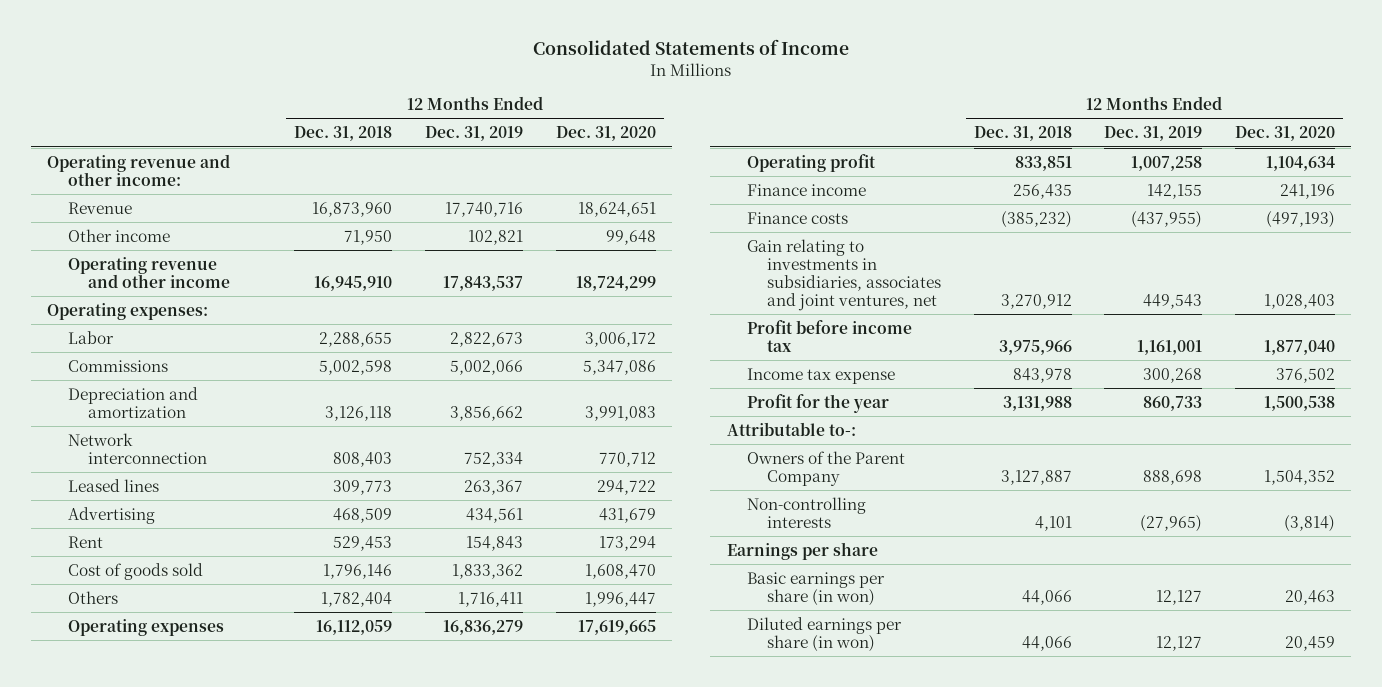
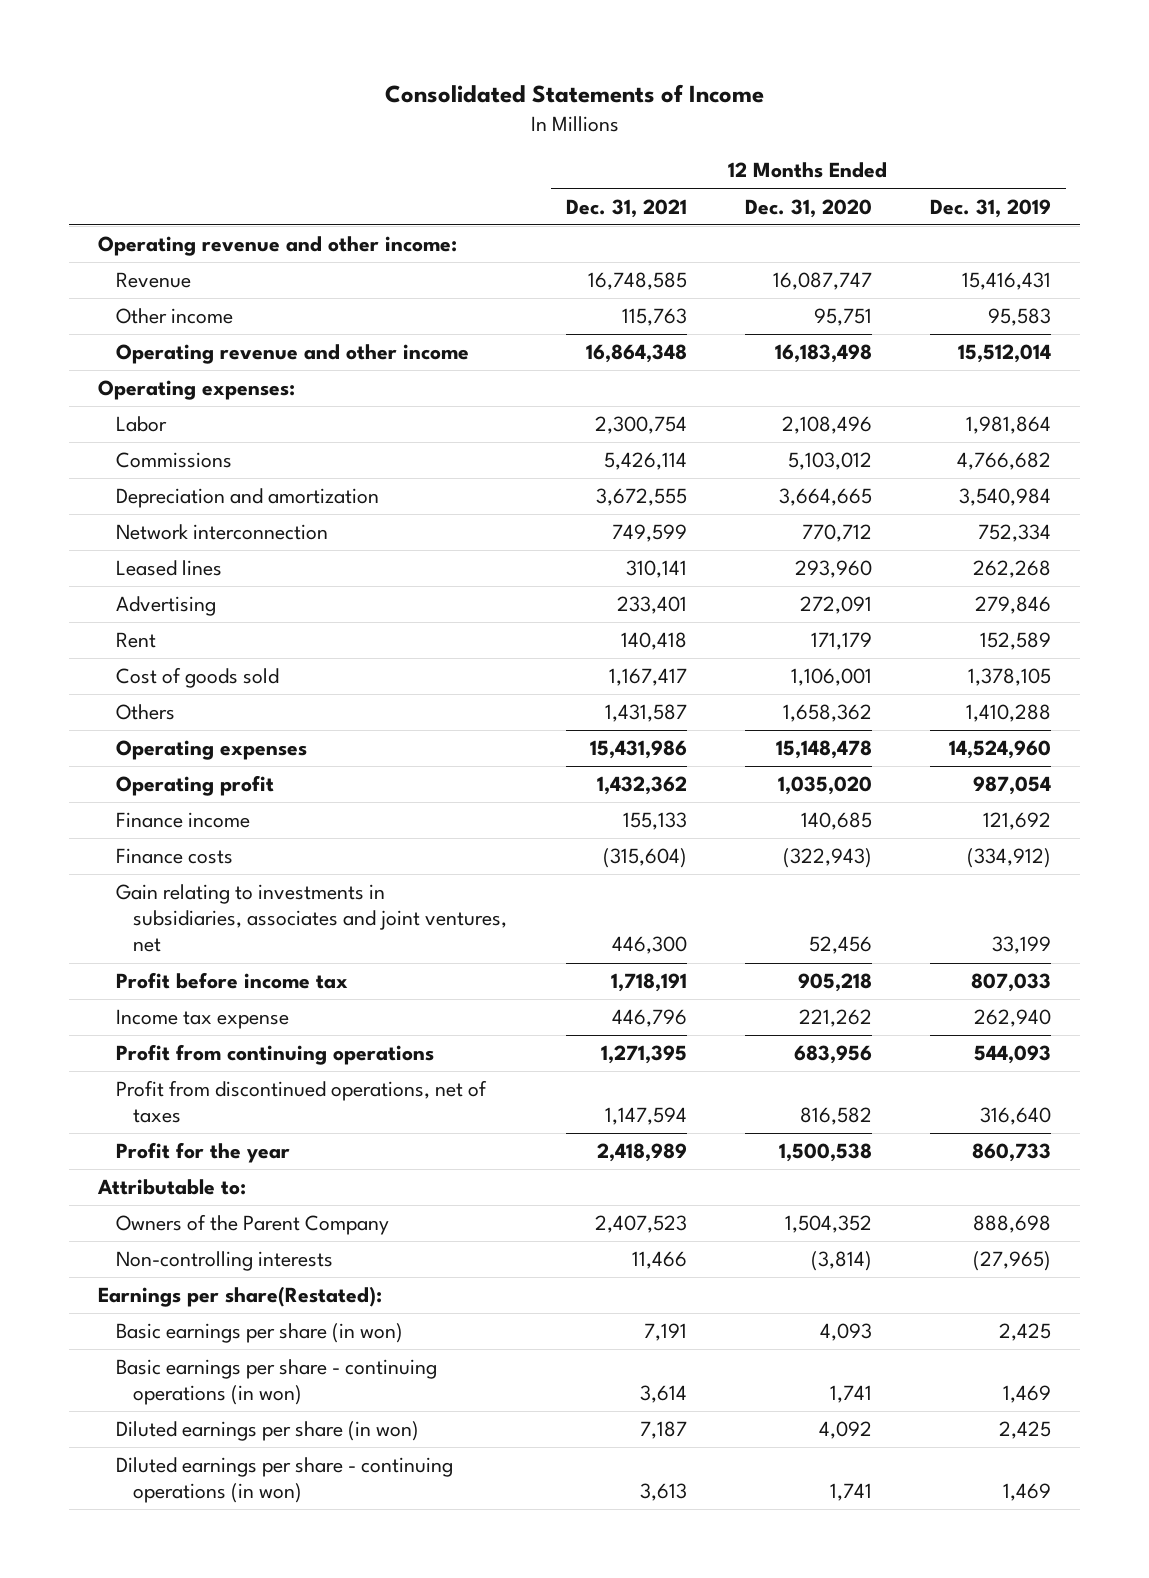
[294,126,393,142] Dec. 31, 2018 -> none
none -> [565,198,687,218] Dec. 31, 2021
[445,201,524,217] 17,740,716 -> [962,272,1052,291] 15,416,431
[577,201,656,217] 18,624,651 -> [772,272,872,291] 16,087,747
[468,229,524,245] 102,821 -> [988,308,1052,327] 95,583
[605,229,656,245] 99,648 -> [813,308,872,327] 95,751
[443,275,524,291] 17,843,537 -> [958,344,1052,364] 15,512,014
[575,275,656,291] 18,724,299 -> [774,344,872,364] 16,183,498
[450,331,524,347] 2,822,673 -> [966,416,1052,435] 1,981,864
[584,331,656,347] 3,006,172 -> [781,416,872,435] 2,108,496
[450,359,524,375] 5,002,066 -> [957,452,1052,471] 4,766,682
[582,359,656,375] 5,347,086 -> [787,452,872,471] 5,103,012
[450,405,524,421] 3,856,662 -> [959,488,1052,507] 3,540,984
[584,405,656,421] 3,991,083 -> [778,488,872,507] 3,664,665
[464,479,524,495] 263,367 -> [973,560,1052,579] 262,268
[596,479,656,495] 294,722 -> [794,560,872,579] 293,960
[466,507,524,523] 434,561 -> [975,596,1052,615] 279,846
[598,507,656,523] 431,679 -> [799,596,872,615] 272,091
[466,535,524,551] 154,843 -> [980,632,1052,651] 152,589
[598,535,656,551] 173,294 -> [810,632,872,651] 171,179
[452,563,524,579] 1,833,362 -> [968,668,1052,687] 1,378,105
[584,563,656,579] 1,608,470 -> [790,668,872,687] 1,106,001
[458,591,524,607] 1,716,411 -> [966,704,1052,723] 1,410,288
[584,591,656,607] 1,996,447 -> [782,704,872,723] 1,658,362
[443,619,524,635] 16,836,279 -> [949,740,1052,760] 14,524,960
[577,619,656,635] 17,619,665 -> [775,740,872,760] 15,148,478
[1131,155,1203,171] 1,007,258 -> [973,776,1052,796] 987,054
[1266,155,1336,171] 1,104,634 -> [777,776,872,796] 1,035,020
[1147,183,1203,199] 142,155 -> [983,812,1052,831] 121,692
[1280,183,1336,199] 241,196 -> [800,812,872,831] 140,685
[1131,210,1203,228] (437,955) -> [967,848,1052,869] (334,912)
[1266,210,1336,228] (497,193) -> [782,848,872,869] (322,943)
[1143,293,1203,309] 449,543 -> [992,936,1052,955] 33,199
[1264,293,1336,309] 1,028,403 -> [808,936,872,955] 52,456
[1137,339,1203,355] 1,161,001 -> [971,973,1052,993] 807,033
[1264,339,1336,355] 1,877,040 -> [797,973,872,993] 905,218
[1143,367,1203,383] 300,268 -> [974,1009,1052,1028] 262,940
[1276,367,1336,383] 376,502 -> [798,1009,872,1028] 221,262
none -> [115,1044,434,1066] Profit from continuing operations
none -> [115,1080,487,1124] Profit from discontinued operations, net of taxes
[726,421,856,436] Attributable to-: -> [97,1179,247,1196] Attributable to:
[726,541,878,560] Earnings per share -> [98,1286,383,1308] Earnings per share(Restated):
[1156,589,1203,605] 12,127 -> [999,1323,1052,1342] 2,425
[1285,589,1336,605] 20,463 -> [819,1323,872,1342] 4,093
none -> [115,1359,437,1406] Basic earnings per share - continuing operations (in won)
[1156,635,1203,651] 12,127 -> [999,1421,1052,1440] 2,425
[1285,635,1336,651] 20,459 -> [818,1421,872,1440] 4,092
none -> [115,1457,453,1504] Diluted earnings per share - continuing operations (in won)

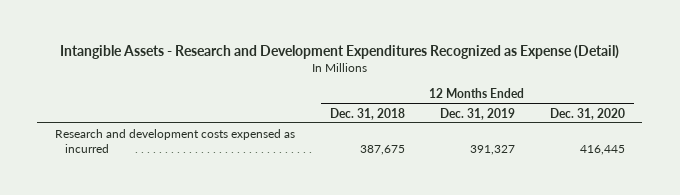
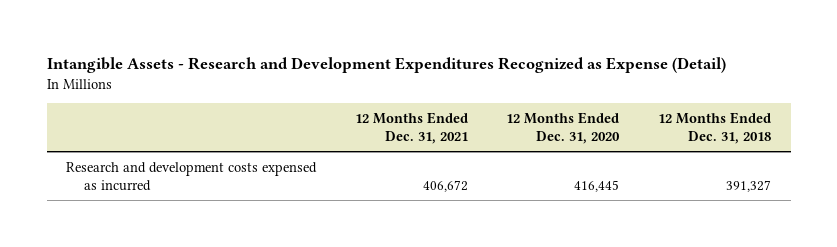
[439,107,515,120] Dec. 31, 2019 -> none
none -> [354,111,468,144] 12 Months Ended Dec. 31, 2021
[359,144,405,155] 387,675 -> [726,179,772,192] 391,327

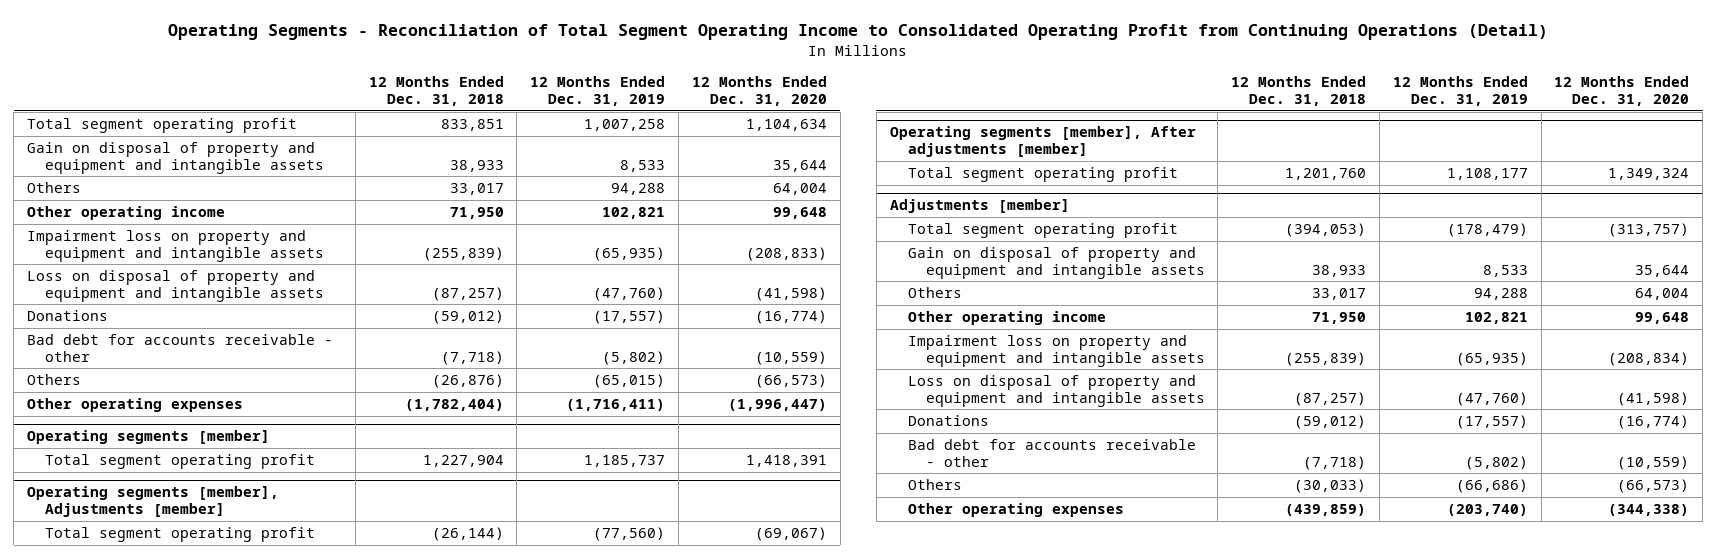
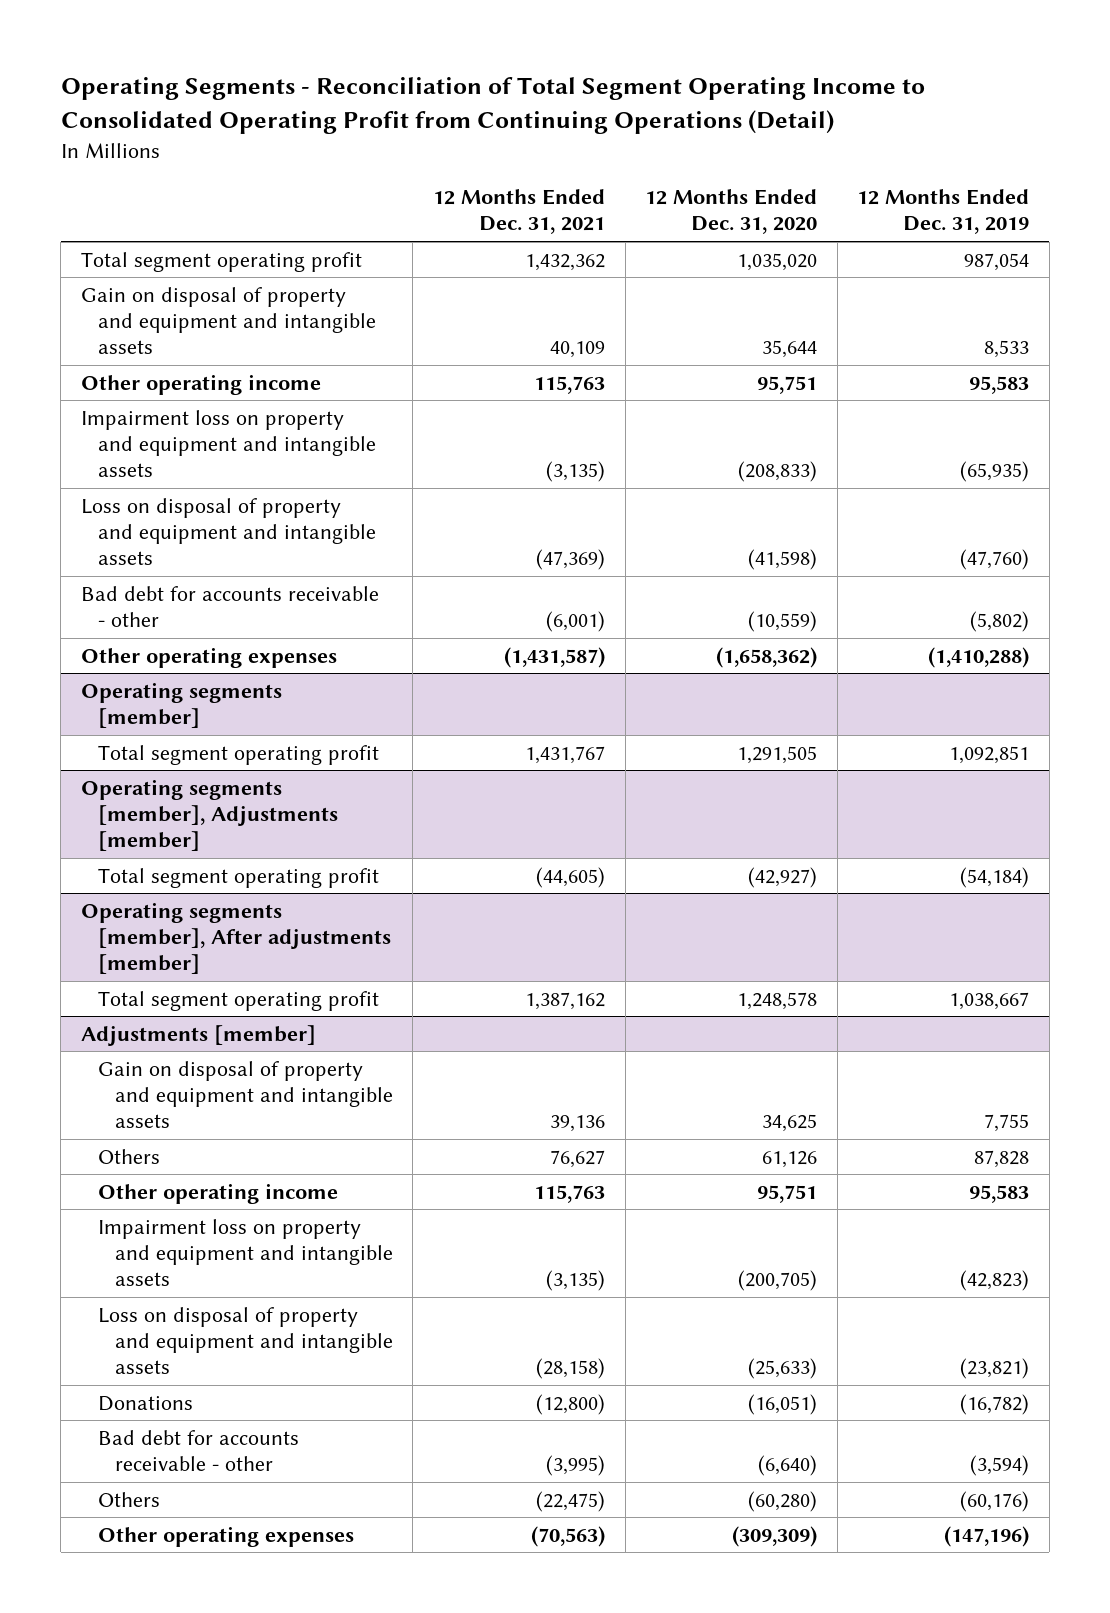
[368,76,504,107] 12 Months Ended Dec. 31, 2018 -> none
none -> [433,189,606,235] 12 Months Ended Dec. 31, 2021
[584,118,666,131] 1,007,258 -> [964,252,1030,271] 987,054
[745,118,827,131] 1,104,634 -> [737,252,818,271] 1,035,020
[27,181,82,193] Others -> none
[602,206,666,219] 102,821 -> [969,375,1030,394] 95,583
[772,206,827,219] 99,648 -> [757,375,818,394] 95,751
[27,309,109,321] Donations -> none
[27,373,82,385] Others -> none
[566,398,666,411] (1,716,411) -> [928,646,1030,668] (1,410,288)
[727,398,827,411] (1,996,447) -> [716,646,818,668] (1,658,362)
[584,454,666,467] 1,185,737 -> [949,745,1030,764] 1,092,851
[745,454,827,467] 1,418,391 -> [737,745,818,764] 1,291,505
[593,526,666,541] (77,560) -> [960,866,1030,888] (54,184)
[754,526,827,541] (69,067) -> [748,866,818,888] (42,927)
[1446,167,1528,180] 1,108,177 -> [949,991,1030,1010] 1,038,667
[1608,167,1690,180] 1,349,324 -> [737,991,818,1010] 1,248,578
[907,222,1178,238] Total segment operating profit -> none
[1482,264,1528,277] 8,533 -> [984,1114,1030,1133] 7,755
[1635,264,1690,277] 35,644 -> [762,1114,818,1133] 34,625
[1473,287,1528,300] 94,288 -> [974,1149,1030,1168] 87,828
[1635,287,1690,300] 64,004 -> [762,1150,818,1168] 61,126
[1464,311,1528,324] 102,821 -> [969,1184,1030,1203] 95,583
[1635,311,1690,324] 99,648 -> [757,1184,818,1203] 95,751
[1455,351,1528,366] (65,935) -> [960,1270,1030,1292] (42,823)
[1608,351,1690,366] (208,834) -> [738,1270,818,1292] (200,705)
[1455,391,1528,406] (47,760) -> [960,1358,1030,1380] (23,821)
[1617,391,1690,406] (41,598) -> [748,1358,818,1380] (25,633)
[1455,414,1528,429] (17,557) -> [960,1393,1030,1415] (16,782)
[1617,414,1690,429] (16,774) -> [748,1393,818,1415] (16,051)
[1464,455,1528,470] (5,802) -> [970,1454,1030,1476] (3,594)
[1617,455,1690,470] (10,559) -> [758,1454,818,1476] (6,640)
[1455,478,1528,493] (66,686) -> [960,1490,1030,1512] (60,176)
[1617,478,1690,493] (66,573) -> [748,1490,818,1512] (60,280)
[1446,503,1528,516] (203,740) -> [944,1525,1030,1547] (147,196)
[1608,503,1690,516] (344,338) -> [732,1525,818,1547] (309,309)

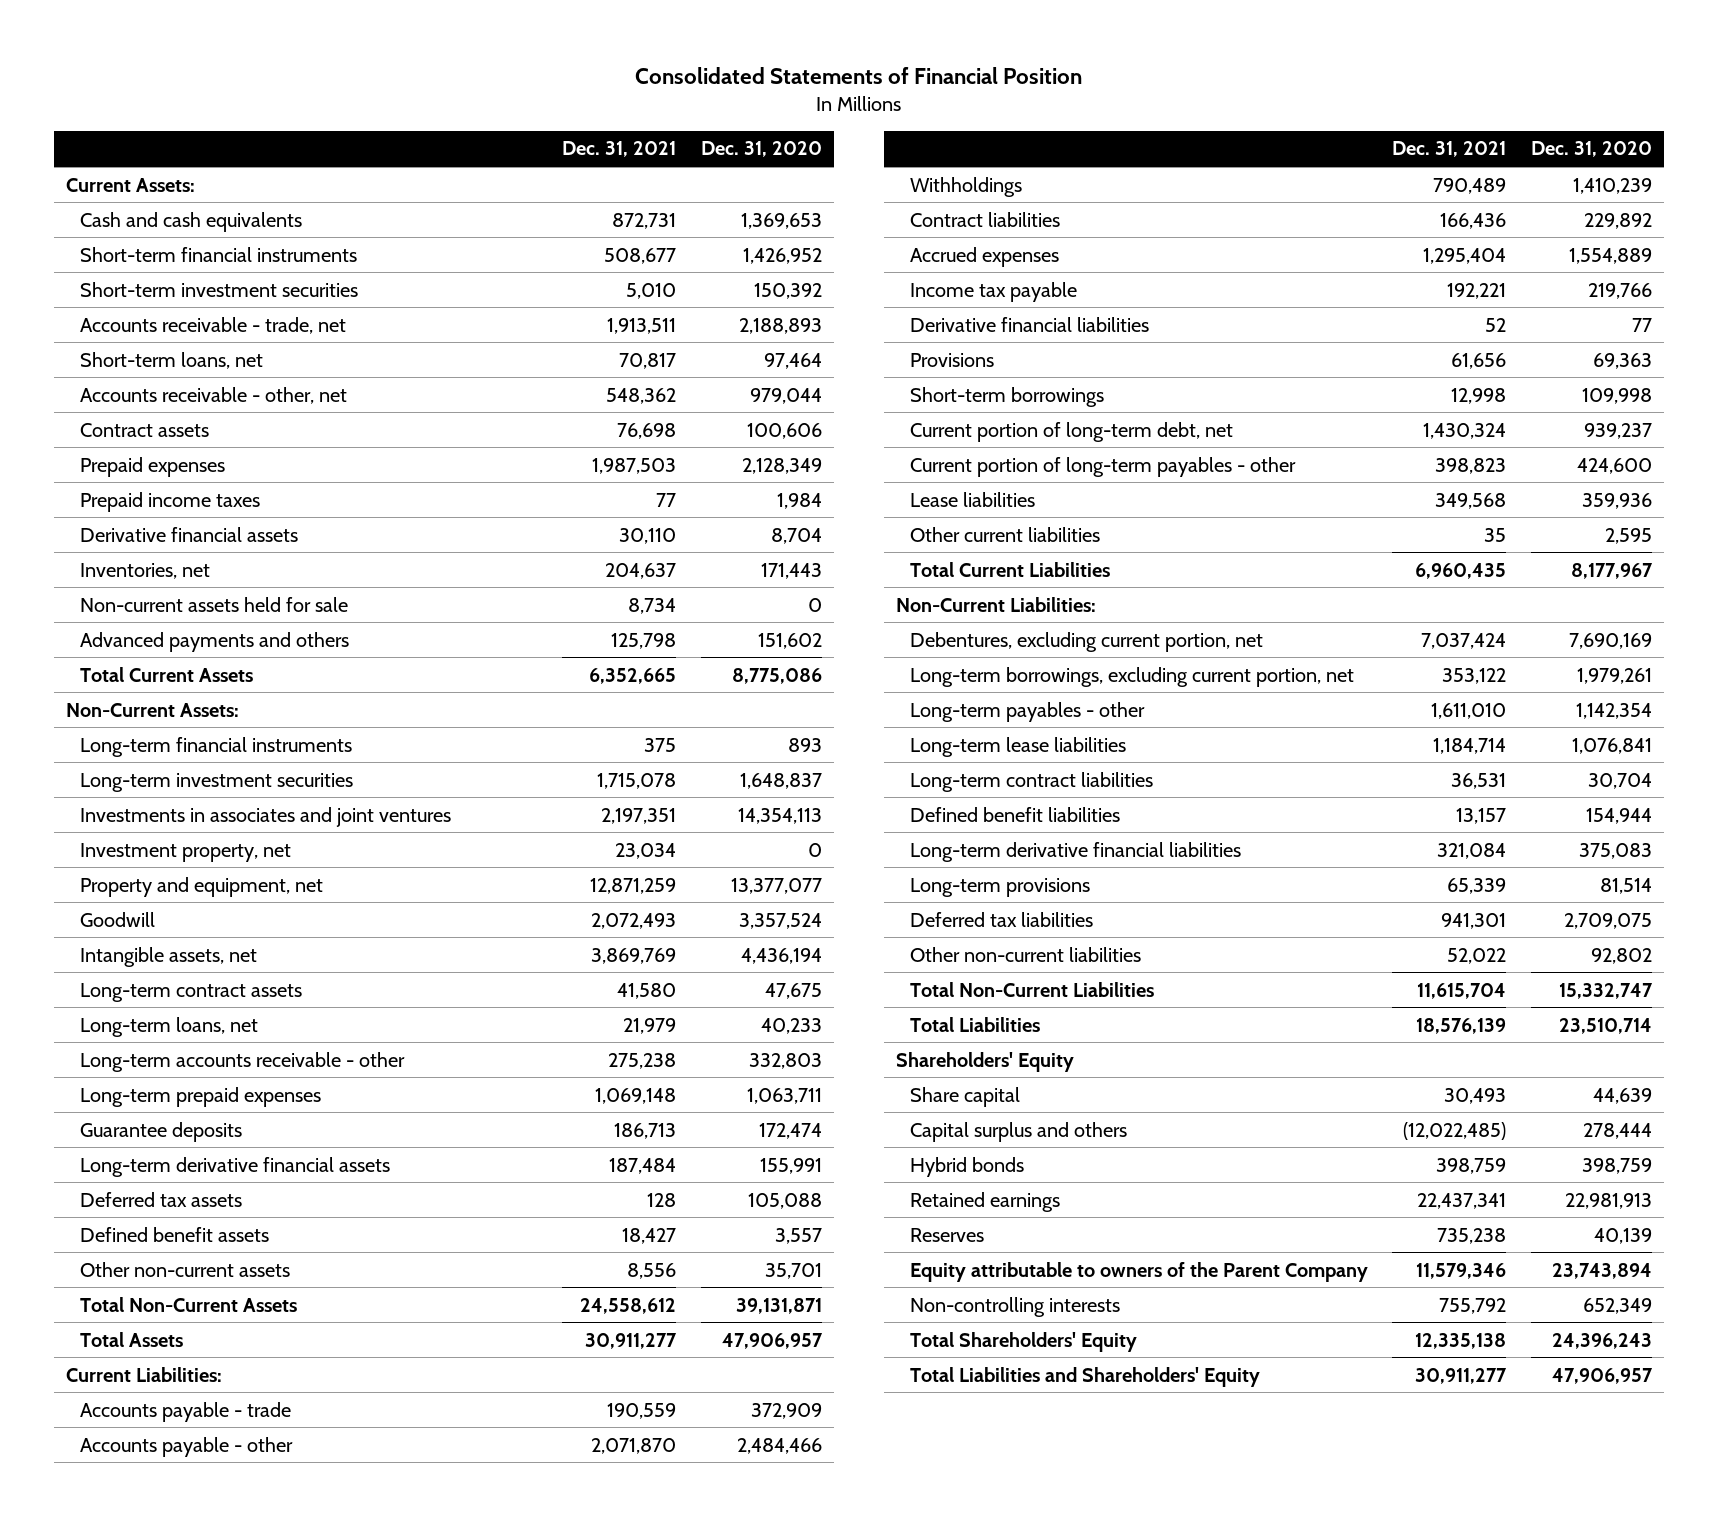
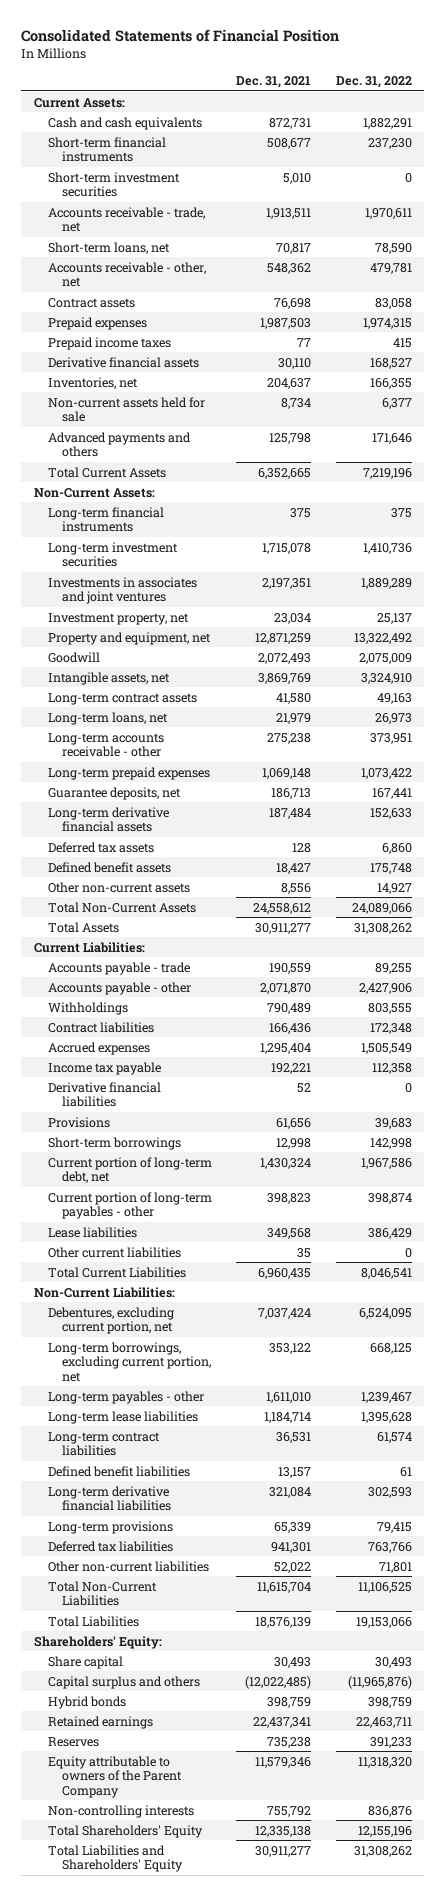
[700,141,822,158] Dec. 31, 2020 -> none
none -> [335,76,412,89] Dec. 31, 2022
[80,1121,243,1142] Guarantee deposits -> [48,786,182,800] Guarantee deposits, net
[895,1051,1074,1072] Shareholders' Equity -> [33,1635,162,1649] Shareholders' Equity:

